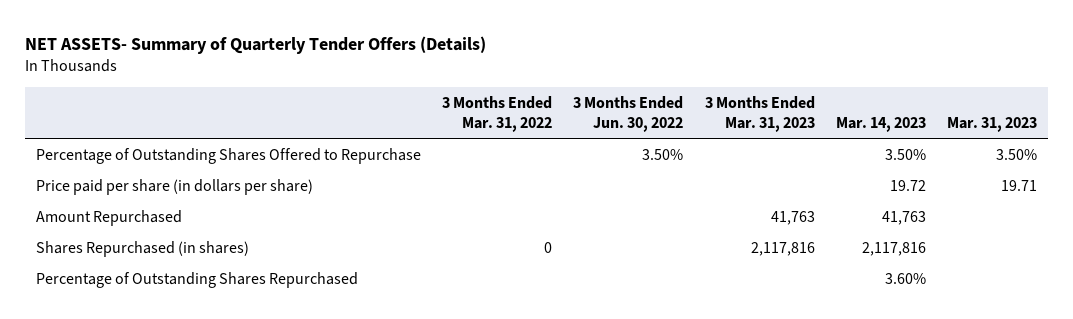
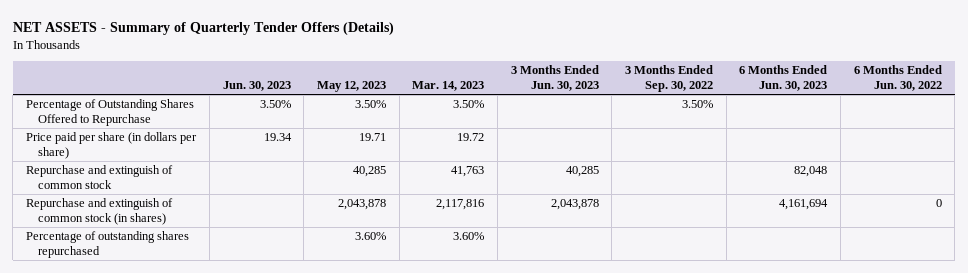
[25,36,487,55] NET ASSETS- Summary of Quarterly Tender Offers (Details) -> [12,22,394,36] NET ASSETS - Summary of Quarterly Tender Offers (Details)
[442,96,553,132] 3 Months Ended Mar. 31, 2022 -> none
[573,96,684,132] 3 Months Ended Jun. 30, 2022 -> none
[704,96,815,132] 3 Months Ended Mar. 31, 2023 -> none
[947,116,1038,132] Mar. 31, 2023 -> none
none -> [222,81,291,92] Jun. 30, 2023
none -> [316,81,386,93] May 12, 2023
none -> [510,65,599,92] 3 Months Ended Jun. 30, 2023
none -> [625,65,714,93] 3 Months Ended Sep. 30, 2022
none -> [739,65,828,92] 6 Months Ended Jun. 30, 2023
none -> [853,65,942,92] 6 Months Ended Jun. 30, 2022
[36,209,183,226] Amount Repurchased -> [26,165,174,189] Repurchase and extinguish of common stock
[36,240,250,257] Shares Repurchased (in shares) -> [26,198,174,225] Repurchase and extinguish of common stock (in shares)
[36,271,359,288] Percentage of Outstanding Shares Repurchased -> [26,231,190,258] Percentage of outstanding shares repurchased

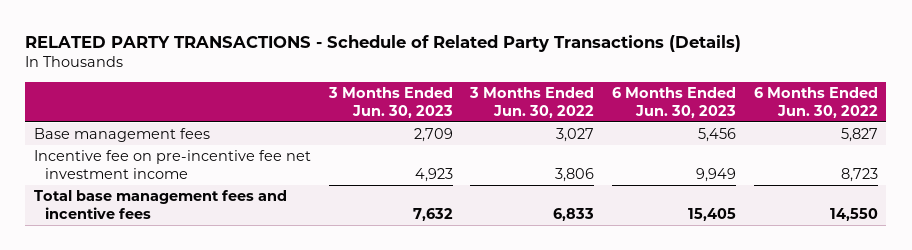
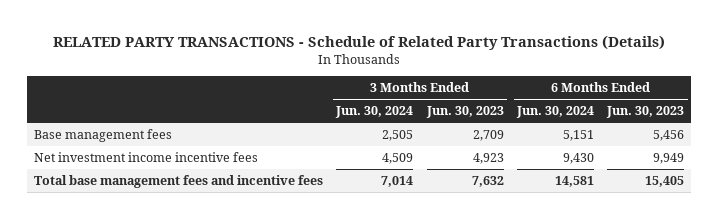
[469,87,595,118] 3 Months Ended Jun. 30, 2022 -> none
[753,87,878,118] 6 Months Ended Jun. 30, 2022 -> none
none -> [335,106,414,119] Jun. 30, 2024
none -> [515,106,594,119] Jun. 30, 2024
[34,150,312,180] Incentive fee on pre-incentive fee net investment income -> [33,151,258,162] Net investment income incentive fees

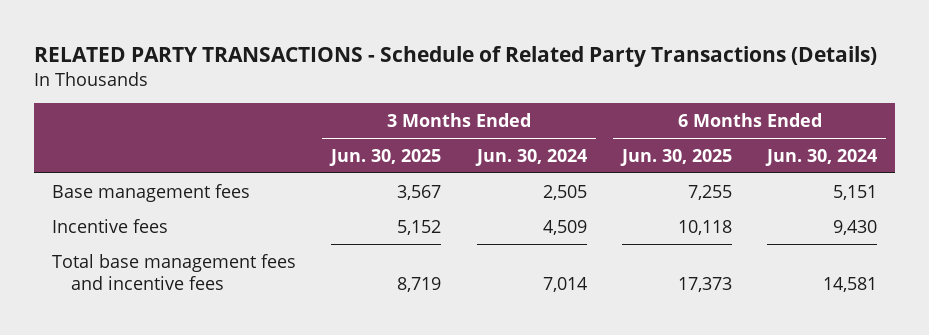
[425,106,504,119] Jun. 30, 2023 -> none
[606,106,685,119] Jun. 30, 2023 -> none
none -> [329,148,442,166] Jun. 30, 2025
none -> [620,148,733,166] Jun. 30, 2025
[33,151,258,162] Net investment income incentive fees -> [51,218,168,233] Incentive fees

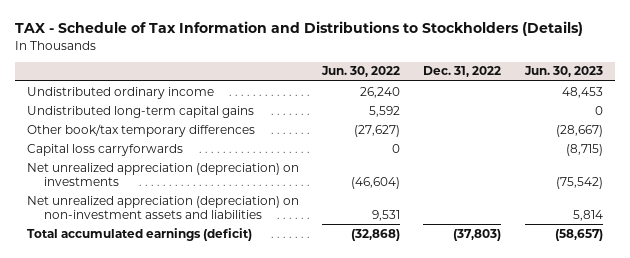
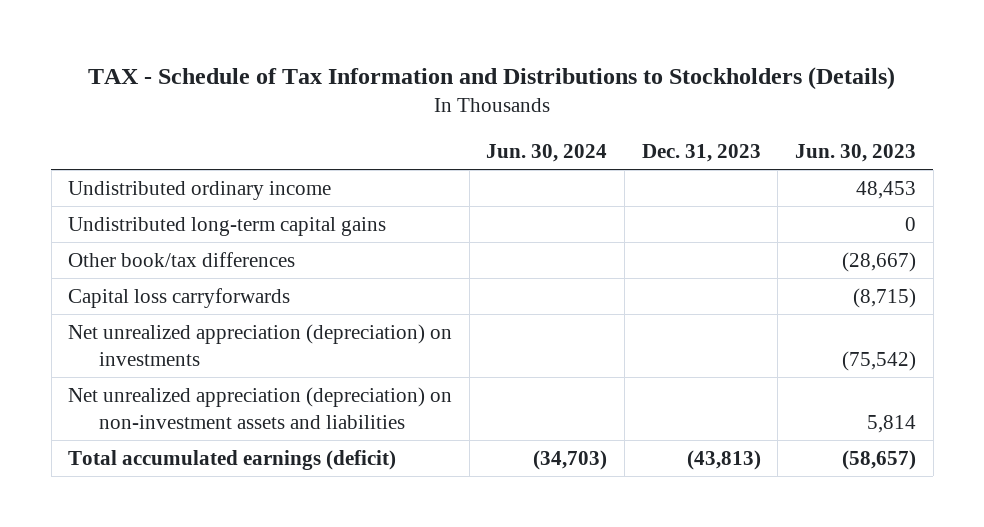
[321,66,401,78] Jun. 30, 2022 -> none
[423,66,502,78] Dec. 31, 2022 -> none
none -> [486,144,608,163] Jun. 30, 2024
none -> [641,144,761,163] Dec. 31, 2023
[26,123,255,137] Other book/tax temporary differences -> [68,251,296,267] Other book/tax differences

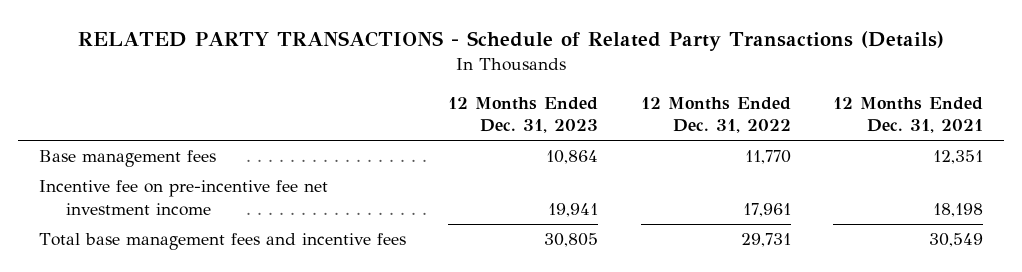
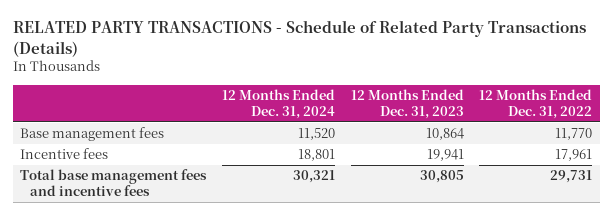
[832,96,983,134] 12 Months Ended Dec. 31, 2021 -> none
none -> [222,88,336,119] 12 Months Ended Dec. 31, 2024
[39,180,329,216] Incentive fee on pre-incentive fee net investment income -> [20,148,109,160] Incentive fees

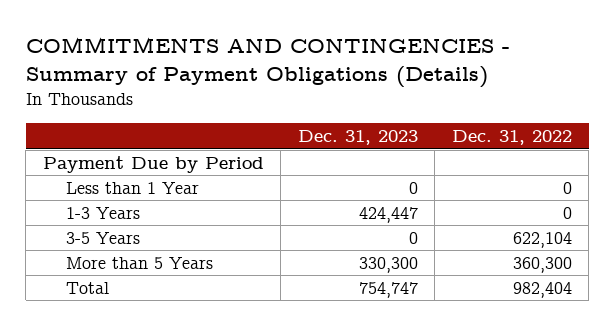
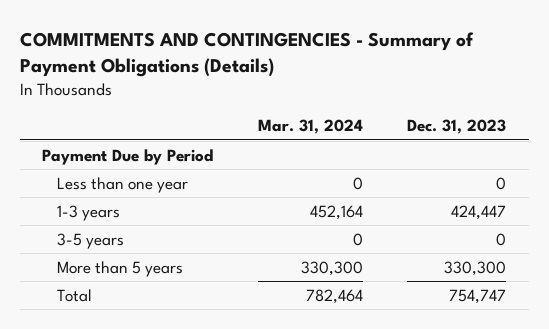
[451,130,572,146] Dec. 31, 2022 -> none
none -> [257,119,363,135] Mar. 31, 2024
[66,181,200,194] Less than 1 Year -> [57,176,189,193] Less than one year
[66,206,141,219] 1-3 Years -> [57,204,121,221] 1-3 years
[66,231,141,244] 3-5 Years -> [57,232,125,249] 3-5 years
[66,256,214,269] More than 5 Years -> [57,260,184,277] More than 5 years

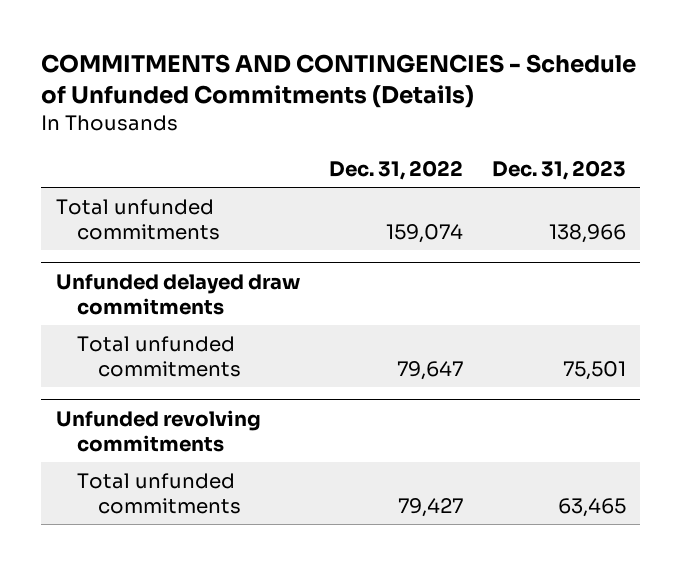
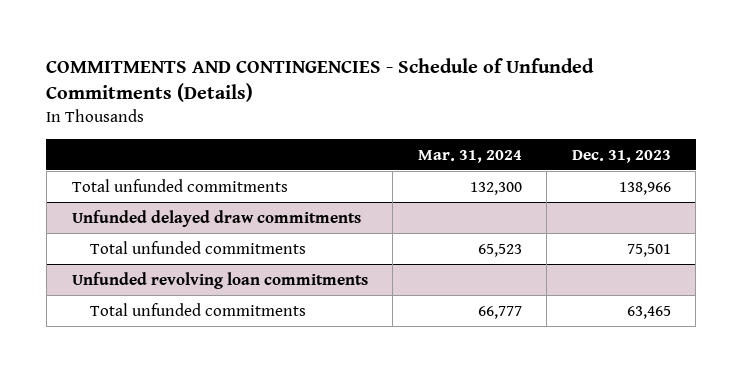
[328,159,463,180] Dec. 31, 2022 -> none
none -> [417,149,522,163] Mar. 31, 2024
[55,409,261,453] Unfunded revolving commitments -> [71,271,368,289] Unfunded revolving loan commitments

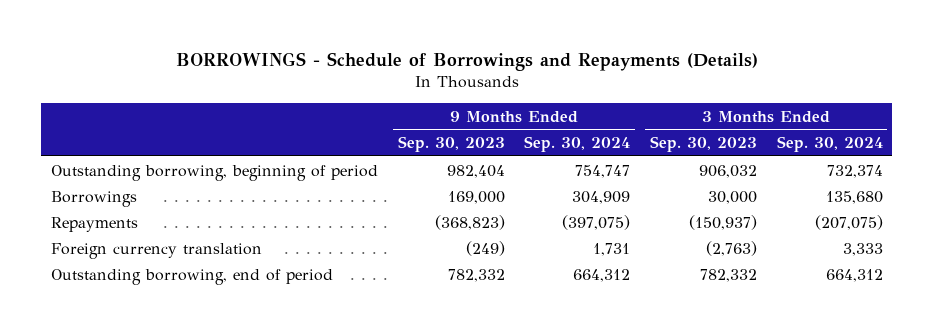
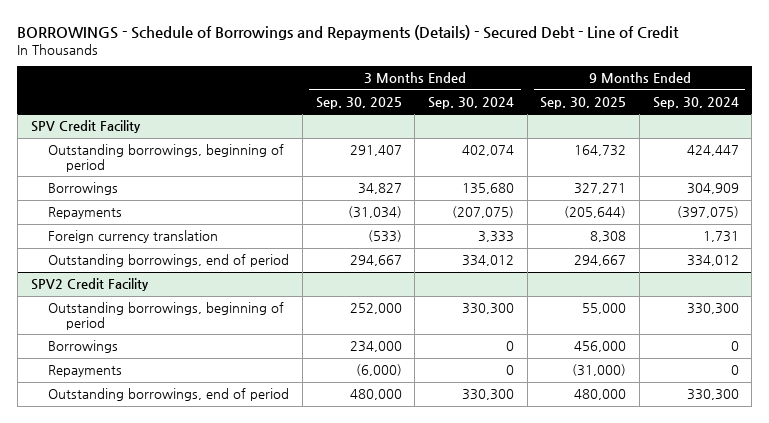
[175,51,758,71] BORROWINGS - Schedule of Borrowings and Repayments (Details) -> [17,24,680,40] BORROWINGS - Schedule of Borrowings and Repayments (Details) - Secured Debt - Line of Credit
[397,135,505,152] Sep. 30, 2023 -> none
[649,135,757,152] Sep. 30, 2023 -> none
none -> [315,96,402,109] Sep. 30, 2025
none -> [540,96,627,109] Sep. 30, 2025
none -> [30,120,141,134] SPV Credit Facility
[51,164,379,181] Outstanding borrowing, beginning of period -> [48,144,285,172] Outstanding borrowings, beginning of period
[575,164,631,178] 754,747 -> [686,145,739,157] 424,447
[826,164,883,178] 732,374 -> [461,145,514,157] 402,074
[51,268,334,285] Outstanding borrowing, end of period -> [48,254,290,268] Outstanding borrowings, end of period
[573,268,631,282] 664,312 -> [686,255,739,267] 334,012
[825,268,883,282] 664,312 -> [461,255,514,267] 334,012
none -> [30,278,149,292] SPV2 Credit Facility
none -> [48,302,285,330] Outstanding borrowings, beginning of period
none -> [48,340,119,354] Borrowings
none -> [48,365,123,378] Repayments
none -> [48,388,290,402] Outstanding borrowings, end of period

